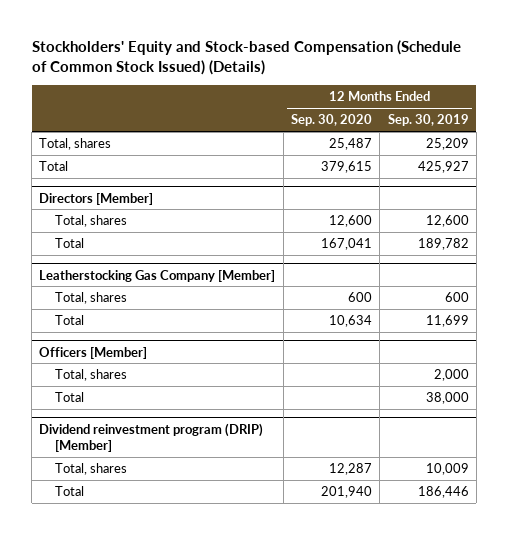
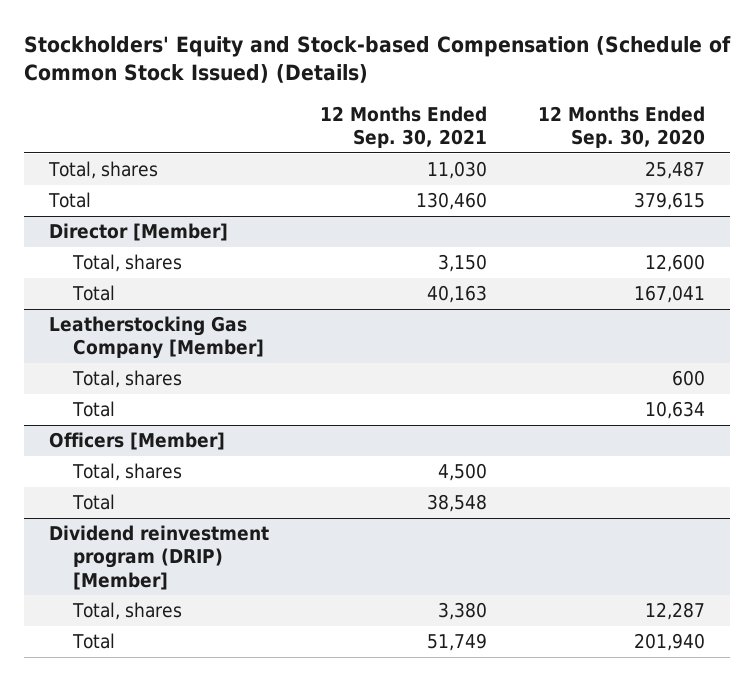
[387,114,469,127] Sep. 30, 2019 -> none
none -> [319,105,487,149] 12 Months Ended Sep. 30, 2021
[39,192,154,205] Directors [Member] -> [49,223,229,242] Director [Member]

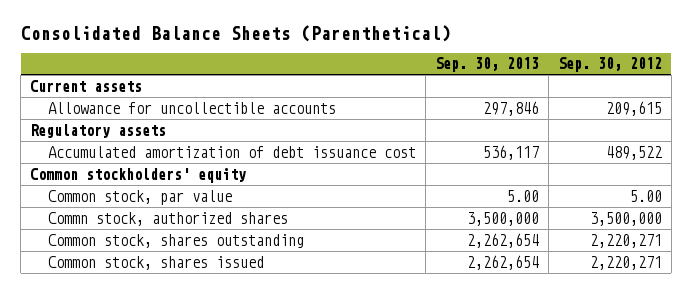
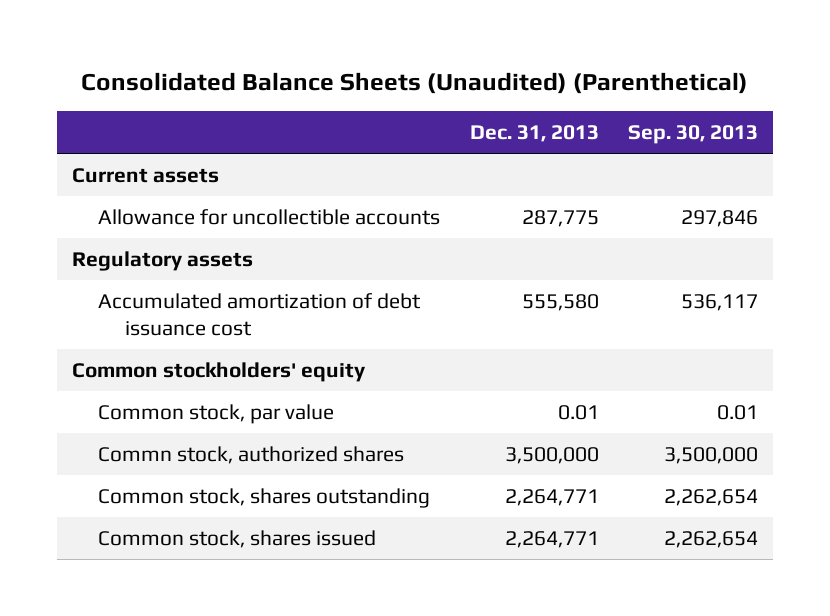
[20,25,451,43] Consolidated Balance Sheets (Parenthetical) -> [81,72,749,95] Consolidated Balance Sheets (Unaudited) (Parenthetical)
[557,57,662,73] Sep. 30, 2012 -> none
none -> [469,125,599,143] Dec. 31, 2013
[506,189,539,202] 5.00 -> [717,404,759,420] 0.01

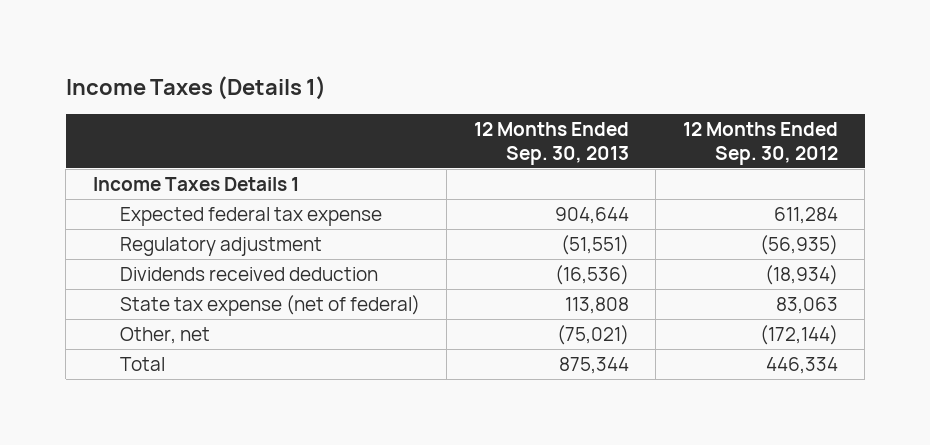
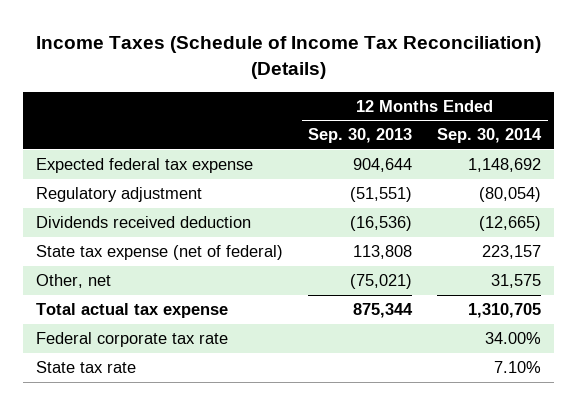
[65,76,326,101] Income Taxes (Details 1) -> [35,35,541,79] Income Taxes (Schedule of Income Tax Reconciliation) (Details)
[682,121,838,165] 12 Months Ended Sep. 30, 2012 -> none
none -> [437,128,543,144] Sep. 30, 2014
[92,176,299,191] Income Taxes Details 1 -> none
[120,356,166,371] Total -> [35,303,228,319] Total actual tax expense
none -> [35,332,228,348] Federal corporate tax rate
none -> [35,361,136,374] State tax rate

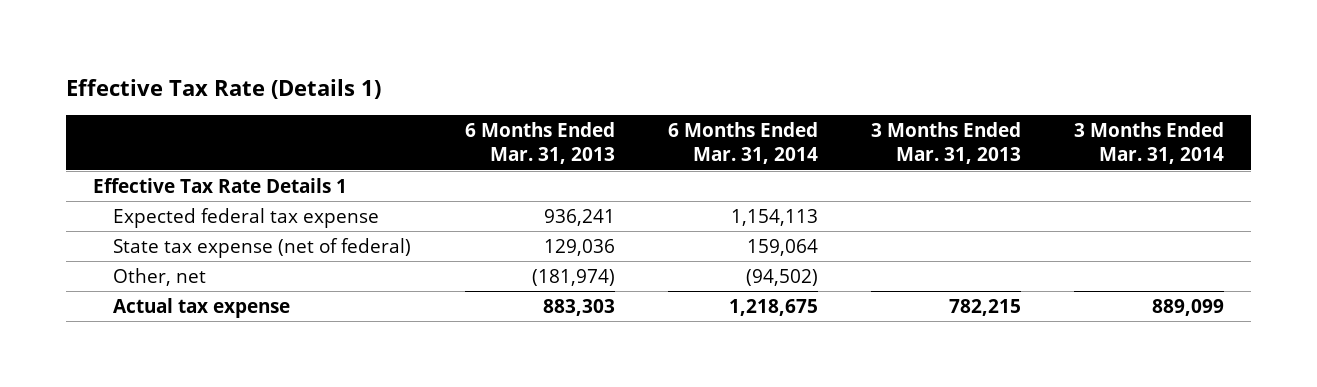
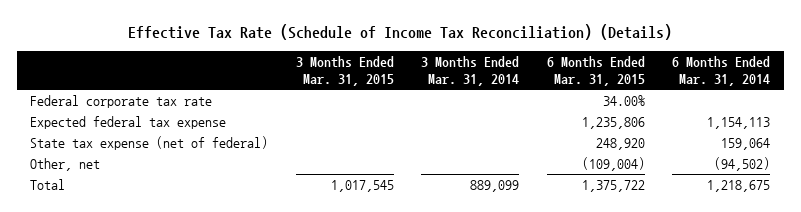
[66,79,382,100] Effective Tax Rate (Details 1) -> [128,24,673,41] Effective Tax Rate (Schedule of Income Tax Reconciliation) (Details)
[464,122,615,165] 6 Months Ended Mar. 31, 2013 -> none
[871,122,1022,165] 3 Months Ended Mar. 31, 2013 -> none
none -> [295,55,394,86] 3 Months Ended Mar. 31, 2015
none -> [546,55,645,86] 6 Months Ended Mar. 31, 2015
[93,177,348,193] Effective Tax Rate Details 1 -> none
none -> [30,94,213,108] Federal corporate tax rate
[113,297,291,318] Actual tax expense -> [30,178,66,190] Total

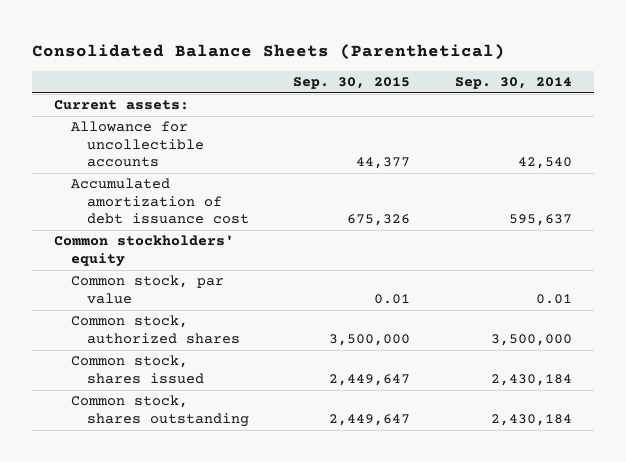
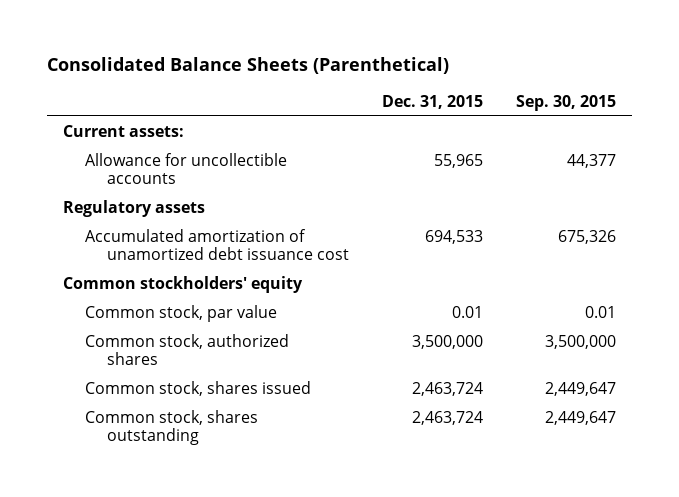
[454,77,572,90] Sep. 30, 2014 -> none
none -> [381,94,483,109] Dec. 31, 2015
none -> [63,200,206,218] Regulatory assets
[70,178,250,225] Accumulated amortization of debt issuance cost -> [85,229,349,261] Accumulated amortization of unamortized debt issuance cost

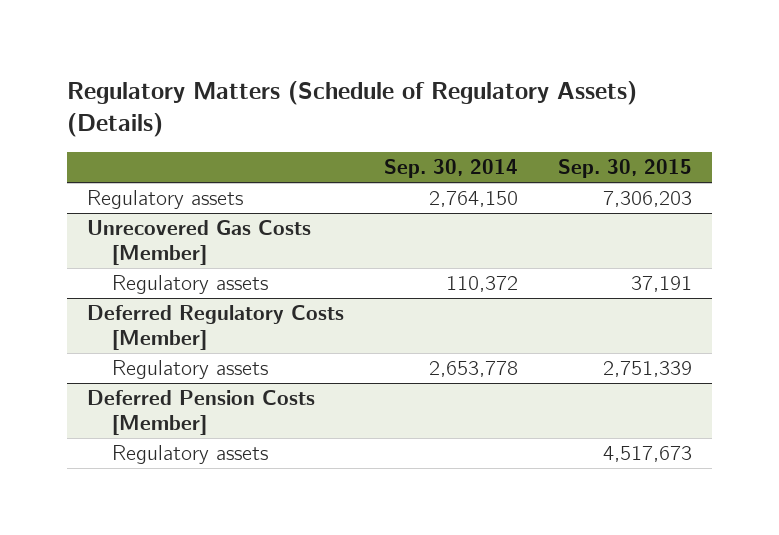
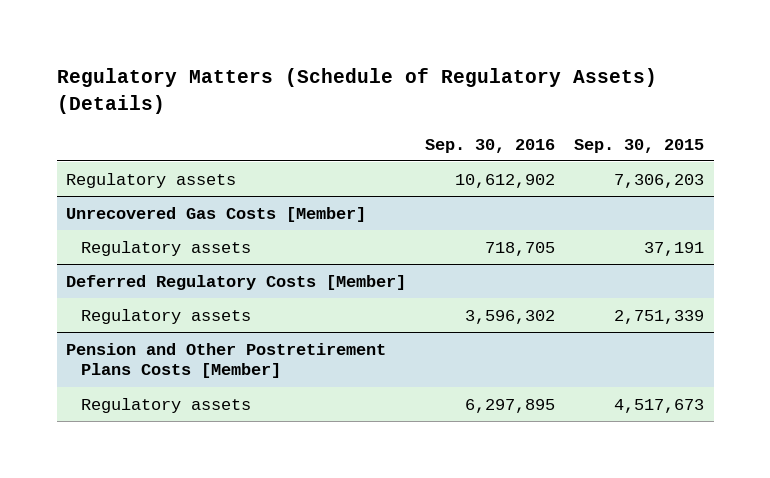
[384,159,519,179] Sep. 30, 2014 -> none
none -> [425,138,556,153] Sep. 30, 2016
[86,390,315,435] Deferred Pension Costs [Member] -> [66,342,387,379] Pension and Other Postretirement Plans Costs [Member]

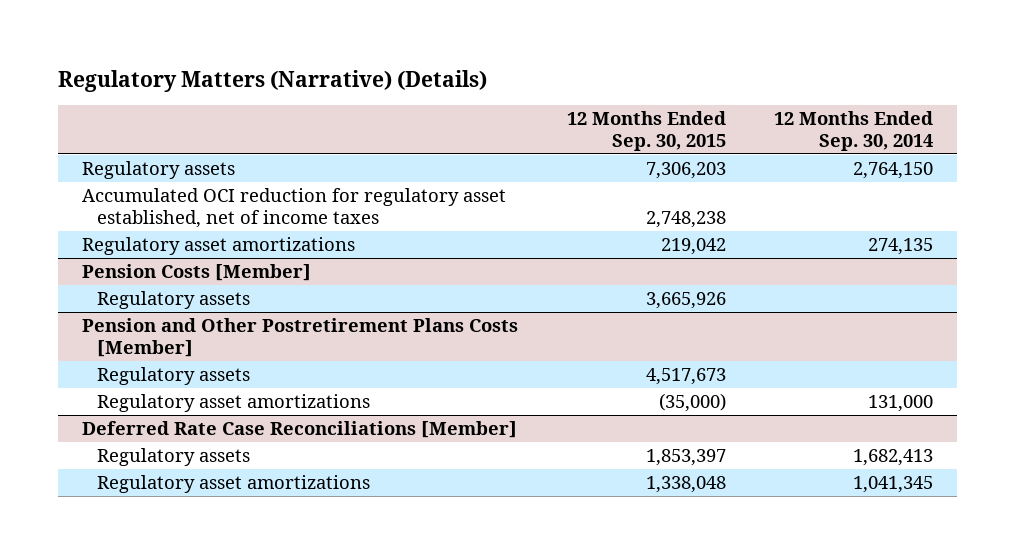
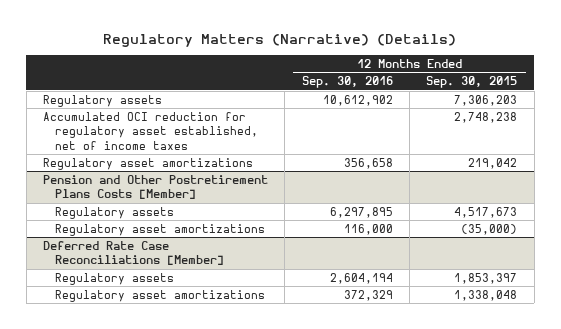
[774,111,934,151] 12 Months Ended Sep. 30, 2014 -> none
none -> [301,76,393,89] Sep. 30, 2016
[82,264,312,282] Pension Costs [Member] -> none
[96,291,250,310] Regulatory assets -> none

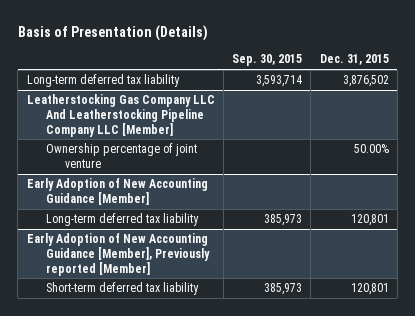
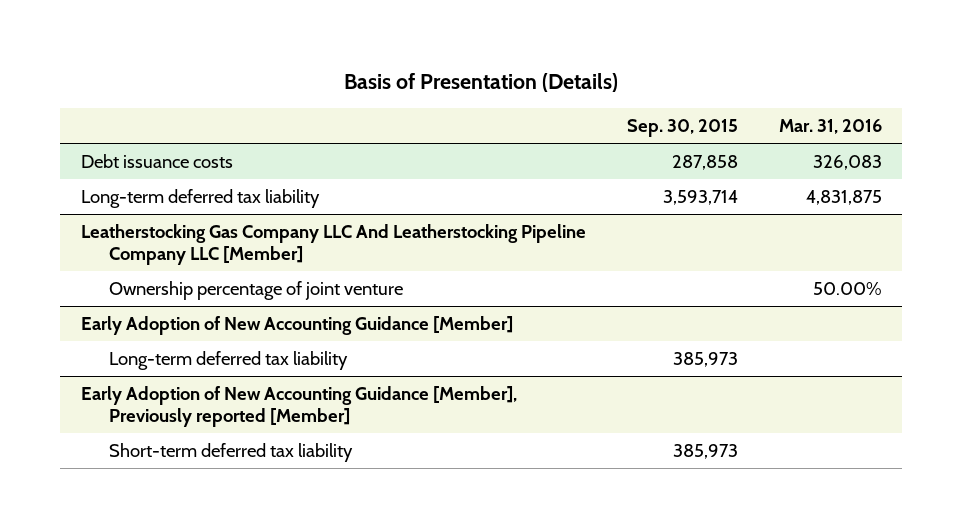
[319,54,389,66] Dec. 31, 2015 -> none
none -> [778,119,882,135] Mar. 31, 2016
none -> [80,154,233,169] Debt issuance costs

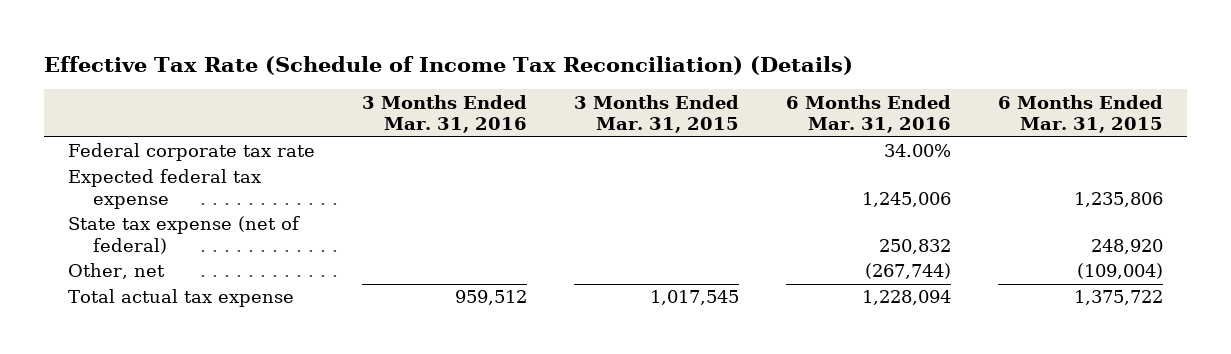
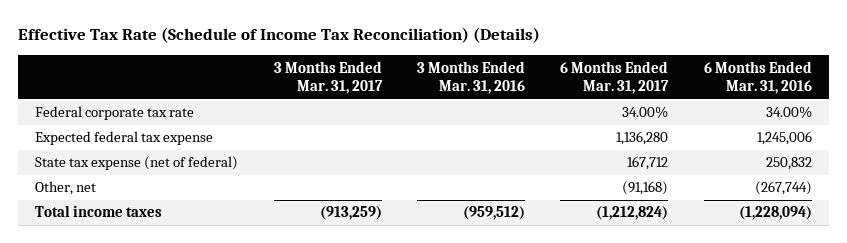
[573,94,739,134] 3 Months Ended Mar. 31, 2015 -> none
[997,94,1163,134] 6 Months Ended Mar. 31, 2015 -> none
none -> [273,60,383,95] 3 Months Ended Mar. 31, 2017
none -> [560,60,670,95] 6 Months Ended Mar. 31, 2017
[67,289,294,308] Total actual tax expense -> [35,205,163,218] Total income taxes
[454,290,527,306] 959,512 -> [462,206,525,221] (959,512)
[861,290,951,306] 1,228,094 -> [738,206,812,221] (1,228,094)

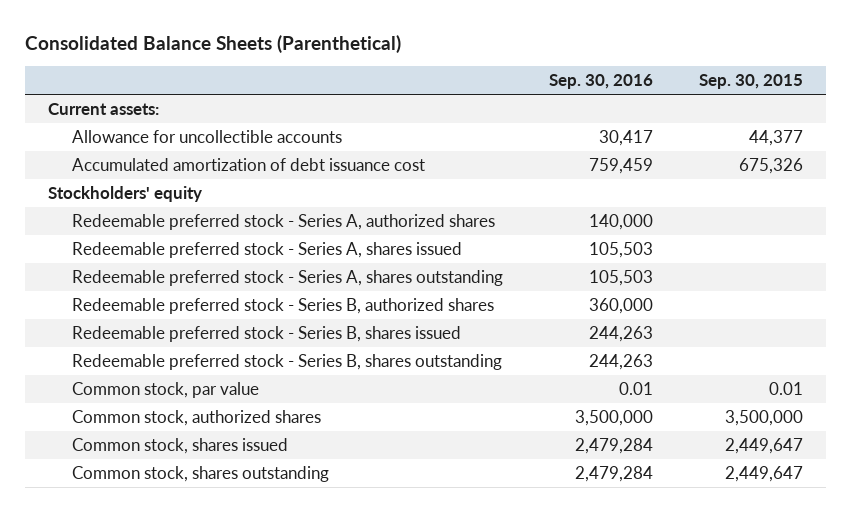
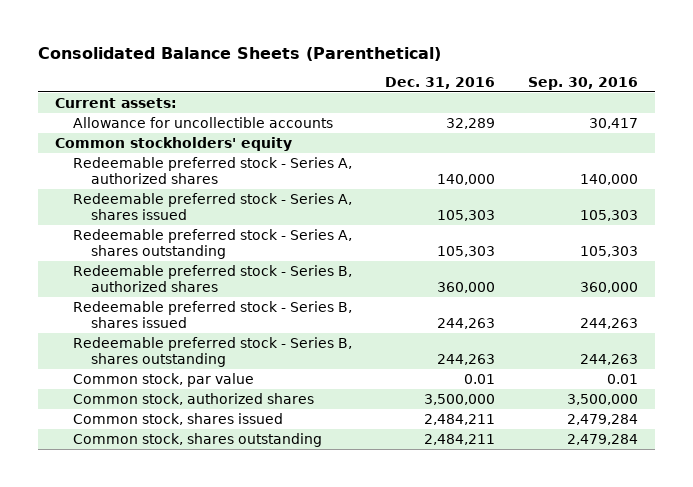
[698,74,803,90] Sep. 30, 2015 -> none
none -> [385,76,496,89] Dec. 31, 2016
[71,157,425,171] Accumulated amortization of debt issuance cost -> none
[47,185,202,202] Stockholders' equity -> [54,136,292,151] Common stockholders' equity
[588,241,653,258] 105,503 -> [580,209,639,221] 105,303
[588,269,653,286] 105,503 -> [580,245,639,257] 105,303

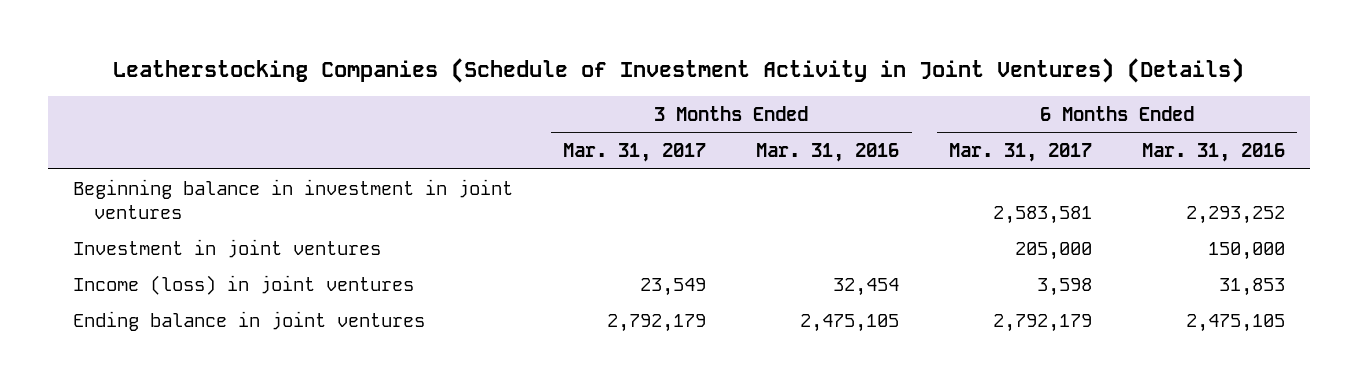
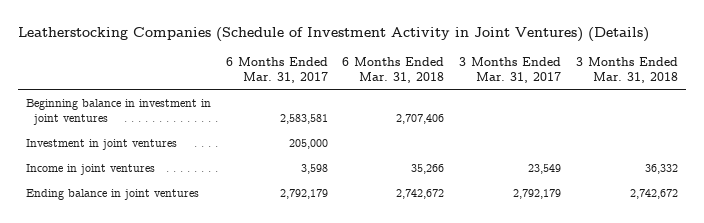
[756,143,900,163] Mar. 31, 2016 -> none
[1141,143,1285,163] Mar. 31, 2016 -> none
none -> [342,56,445,84] 6 Months Ended Mar. 31, 2018
none -> [576,56,679,84] 3 Months Ended Mar. 31, 2018
[73,274,415,295] Income (loss) in joint ventures -> [25,163,155,175] Income in joint ventures

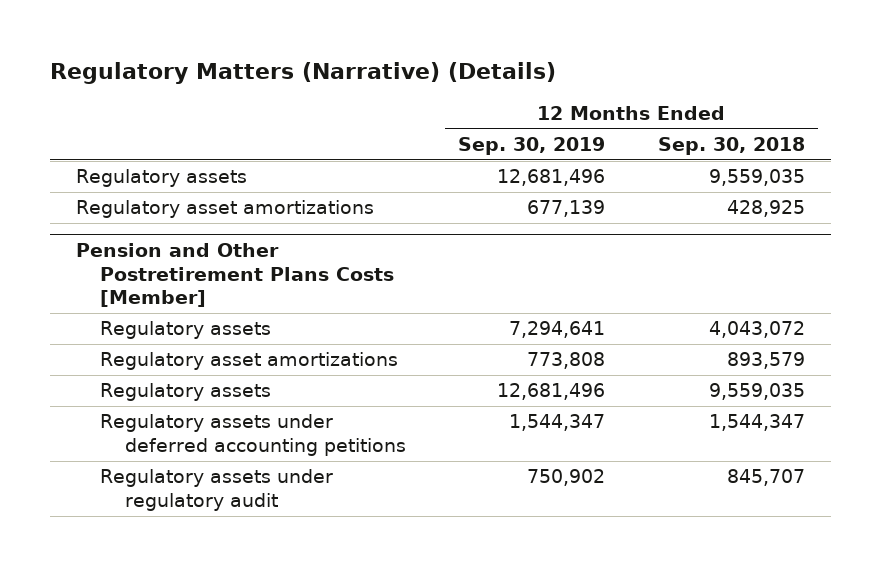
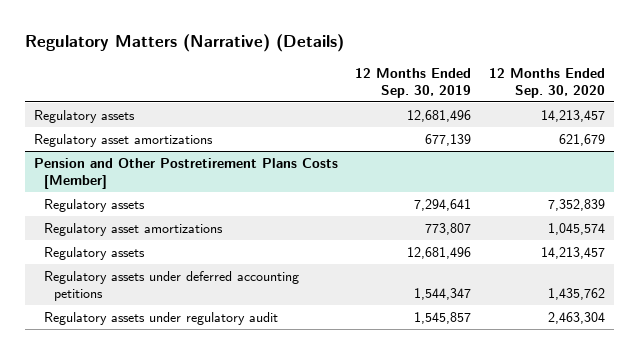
[657,137,805,156] Sep. 30, 2018 -> none
none -> [489,67,606,98] 12 Months Ended Sep. 30, 2020
[527,352,606,370] 773,808 -> [425,222,472,235] 773,807
[527,469,606,487] 750,902 -> [414,311,472,324] 1,545,857

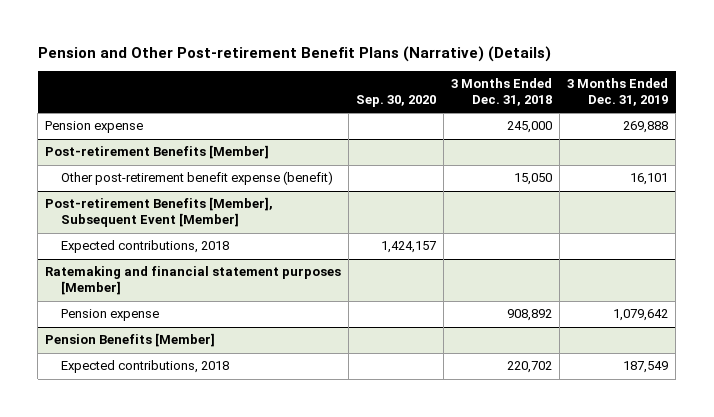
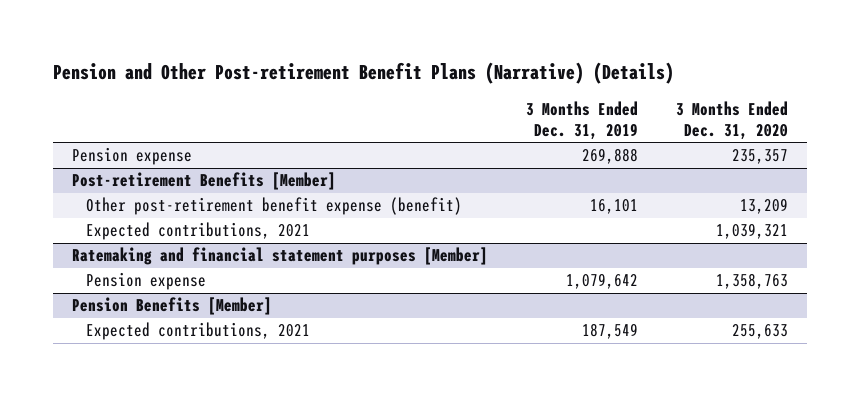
[356,94,437,107] Sep. 30, 2020 -> none
[451,78,553,106] 3 Months Ended Dec. 31, 2018 -> none
none -> [676,101,789,140] 3 Months Ended Dec. 31, 2020
[45,197,274,228] Post-retirement Benefits [Member], Subsequent Event [Member] -> none
[61,240,230,254] Expected contributions, 2018 -> [86,222,311,241] Expected contributions, 2021
[61,360,230,374] Expected contributions, 2018 -> [86,322,311,341] Expected contributions, 2021

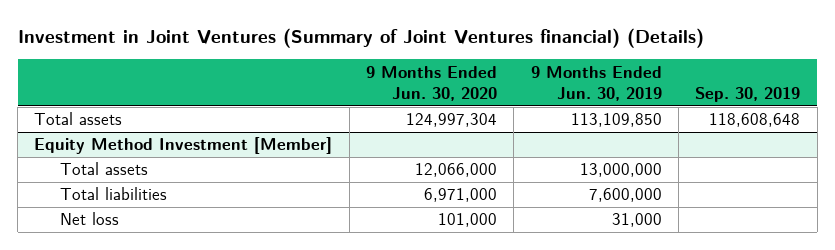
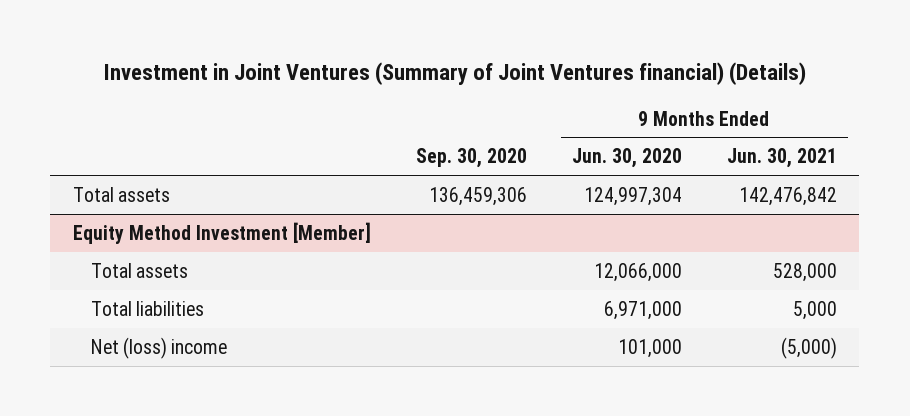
[530,65,662,101] 9 Months Ended Jun. 30, 2019 -> none
[695,86,801,102] Sep. 30, 2019 -> none
none -> [415,148,527,169] Sep. 30, 2020
none -> [726,148,837,169] Jun. 30, 2021
[59,212,119,226] Net loss -> [90,336,227,359] Net (loss) income

